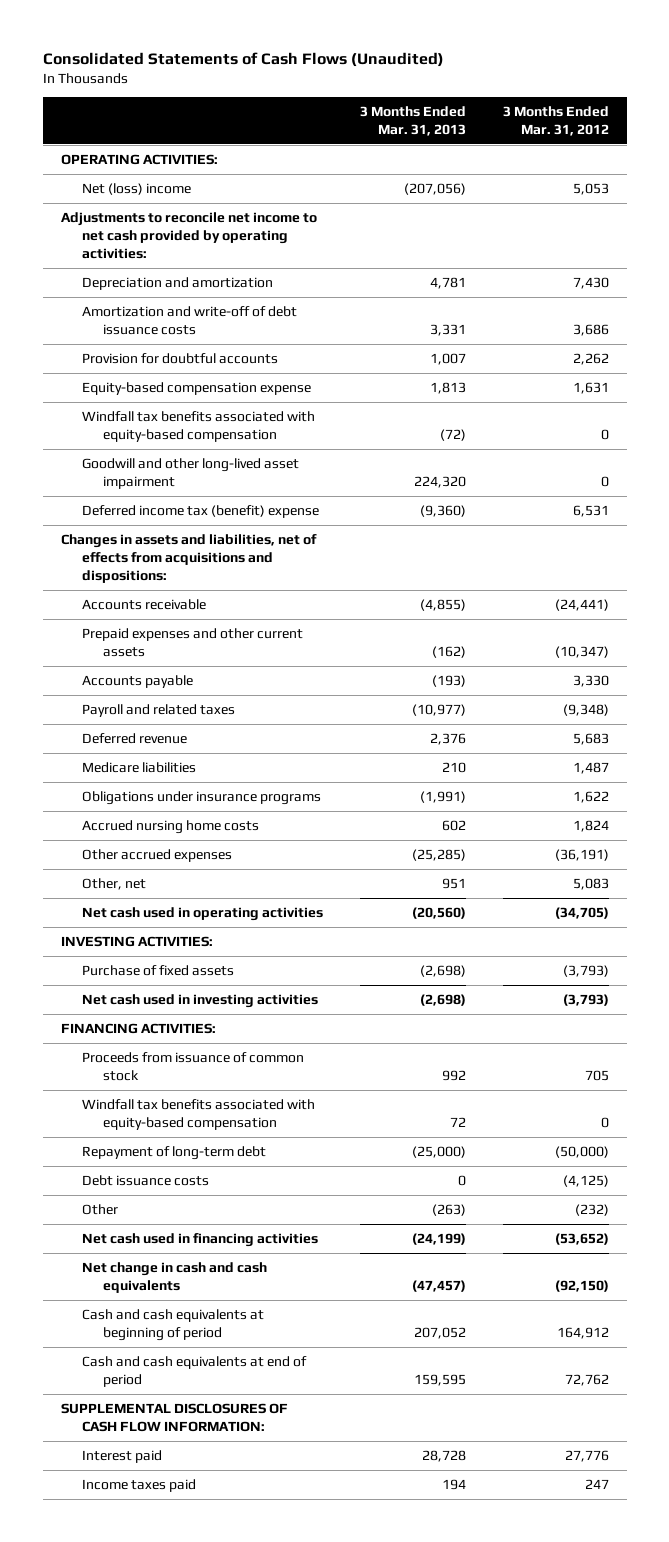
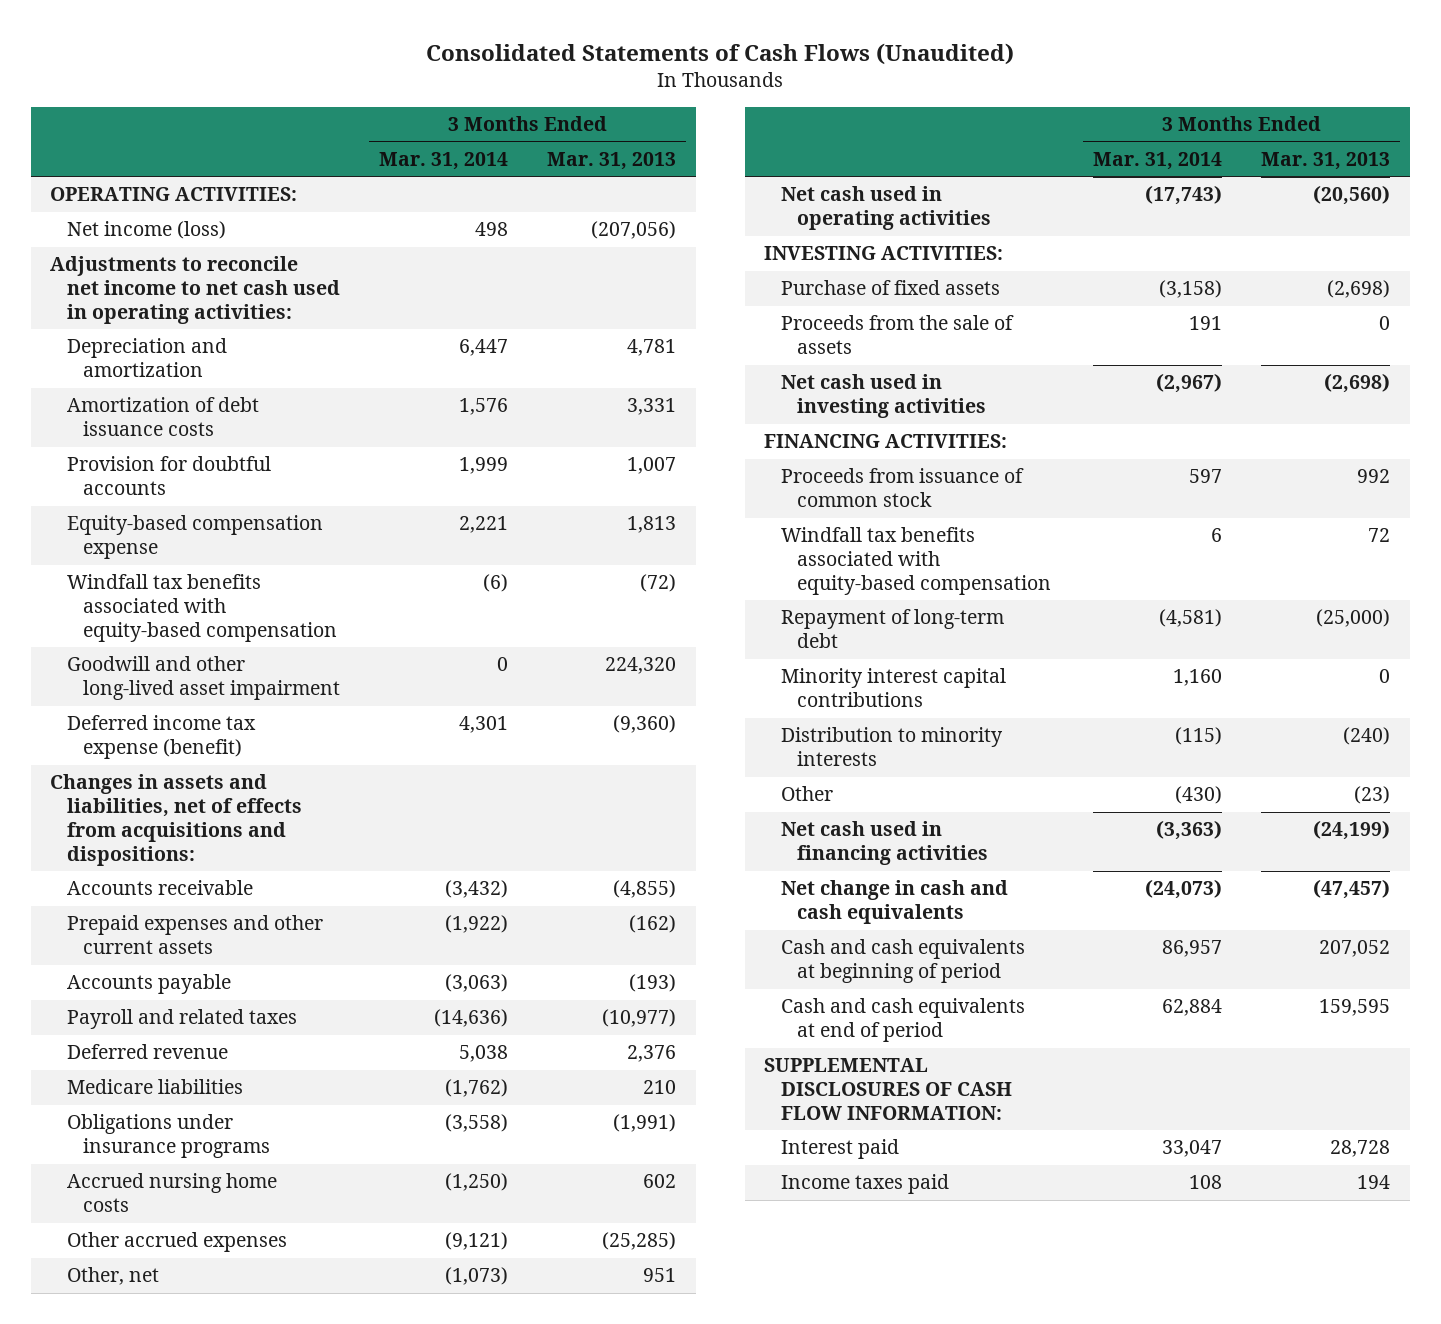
[502,105,609,137] 3 Months Ended Mar. 31, 2012 -> none
none -> [379,152,509,171] Mar. 31, 2014
[81,182,191,195] Net (loss) income -> [66,221,226,240] Net income (loss)
[60,211,317,260] Adjustments to reconcile net income to net cash provided by operating activities: -> [50,256,340,324] Adjustments to reconcile net income to net cash used in operating activities:
[81,305,297,336] Amortization and write-off of debt issuance costs -> [66,397,259,437] Amortization of debt issuance costs
[81,504,319,518] Deferred income tax (benefit) expense -> [66,715,256,760] Deferred income tax expense (benefit)
none -> [780,315,1014,355] Proceeds from the sale of assets
[81,1174,209,1186] Debt issuance costs -> none
none -> [780,668,1006,708] Minority interest capital contributions
none -> [780,727,1003,767] Distribution to minority interests
[431,1203,466,1216] (263) -> [1354,786,1391,805] (23)

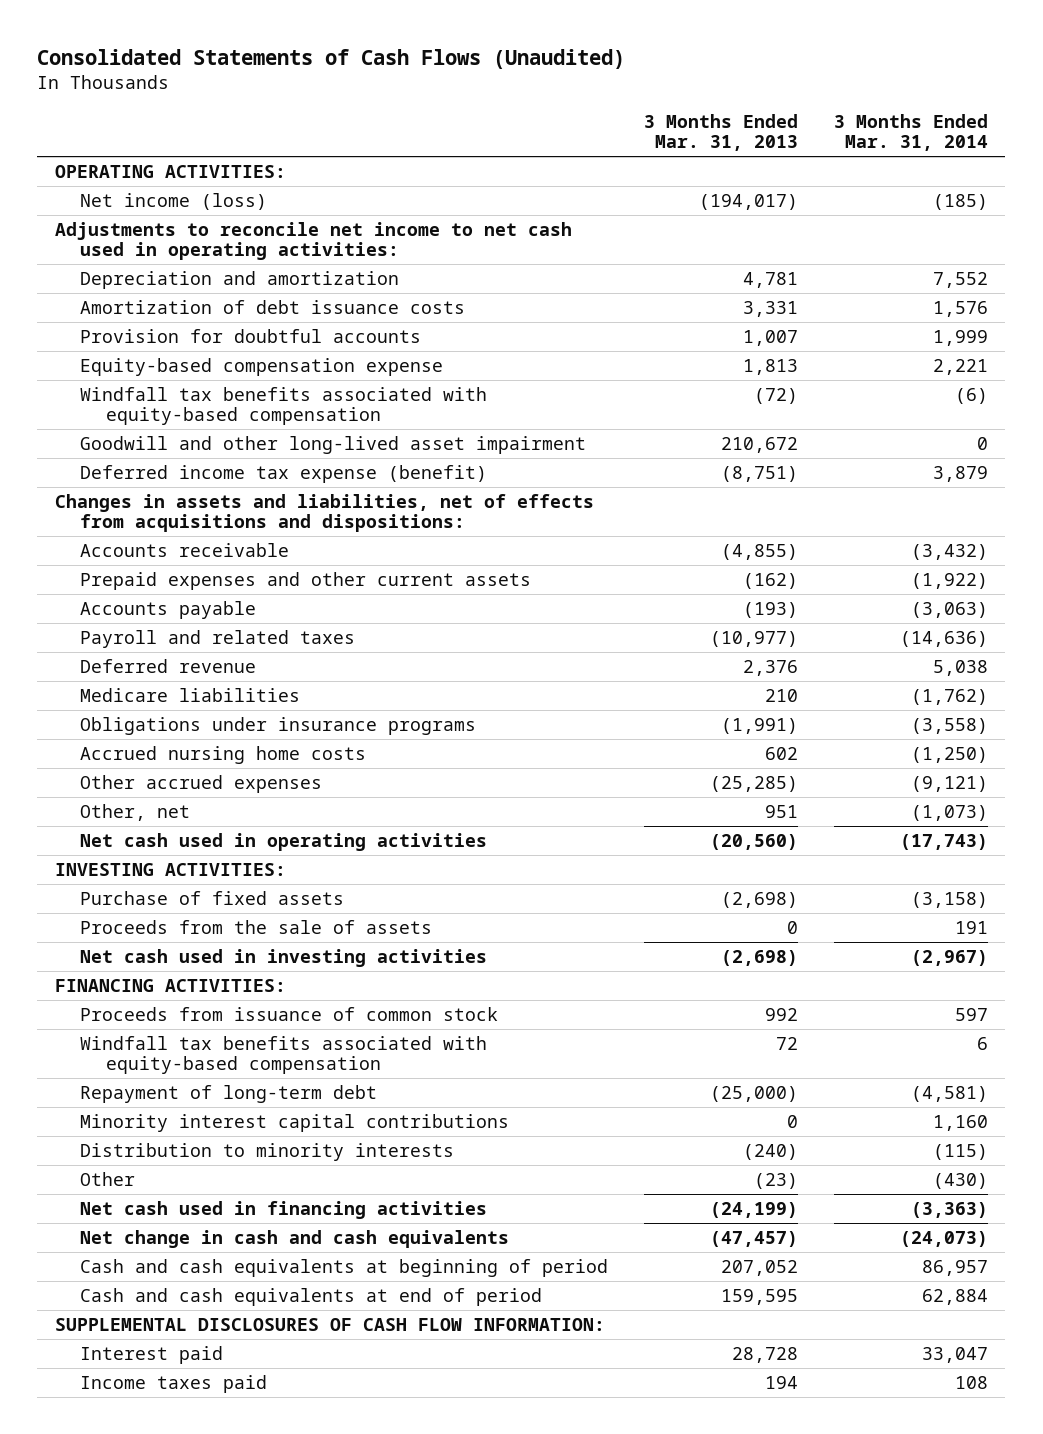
[475,222,509,237] 498 -> [932,193,988,210] (185)
[591,221,677,240] (207,056) -> [698,193,798,210] (194,017)
[459,339,509,357] 6,447 -> [932,271,988,288] 7,552
[605,657,677,675] 224,320 -> [720,436,798,453] 210,672
[459,716,509,734] 4,301 -> [932,465,988,482] 3,879
[613,715,677,734] (9,360) -> [720,465,798,482] (8,751)

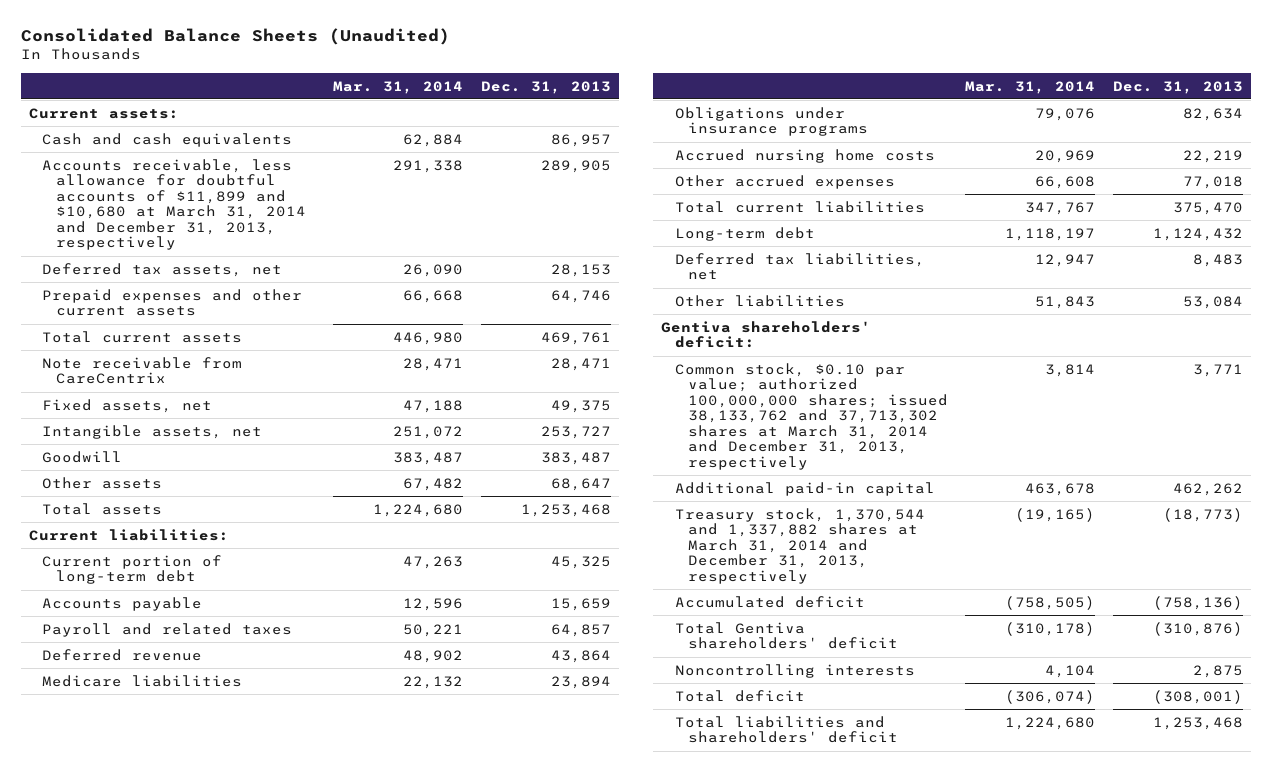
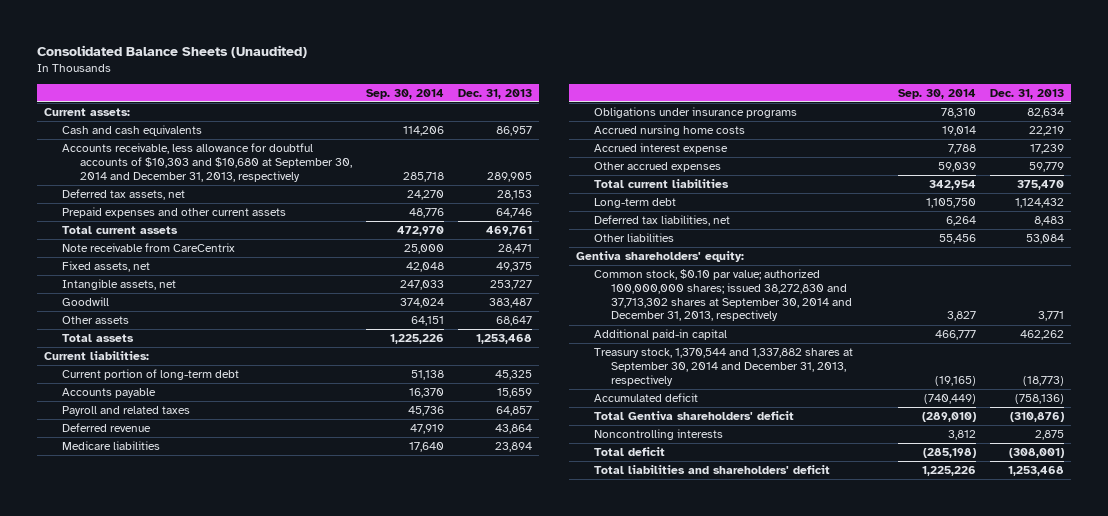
[333,80,464,94] Mar. 31, 2014 -> none
none -> [365,88,444,99] Sep. 30, 2014
[42,158,306,251] Accounts receivable, less allowance for doubtful accounts of $11,899 and $10,680 at March 31, 2014 and December 31, 2013, respectively -> [62,143,352,182] Accounts receivable, less allowance for doubtful accounts of $10,303 and $10,680 at September 30, 2014 and December 31, 2013, respectively
none -> [593,143,728,155] Accrued interest expense
[1182,175,1243,189] 77,018 -> [1028,162,1064,173] 59,779
[661,320,872,349] Gentiva shareholders' deficit: -> [575,251,744,263] Gentiva shareholders' equity:
[674,362,948,470] Common stock, $0.10 par value; authorized 100,000,000 shares; issued 38,133,762 and 37,713,302 shares at March 31, 2014 and December 31, 2013, respectively -> [593,269,853,322] Common stock, $0.10 par value; authorized 100,000,000 shares; issued 38,272,830 and 37,713,302 shares at September 30, 2014 and December 31, 2013, respectively
[674,507,925,584] Treasury stock, 1,370,544 and 1,337,882 shares at March 31, 2014 and December 31, 2013, respectively -> [593,348,853,386] Treasury stock, 1,370,544 and 1,337,882 shares at September 30, 2014 and December 31, 2013, respectively

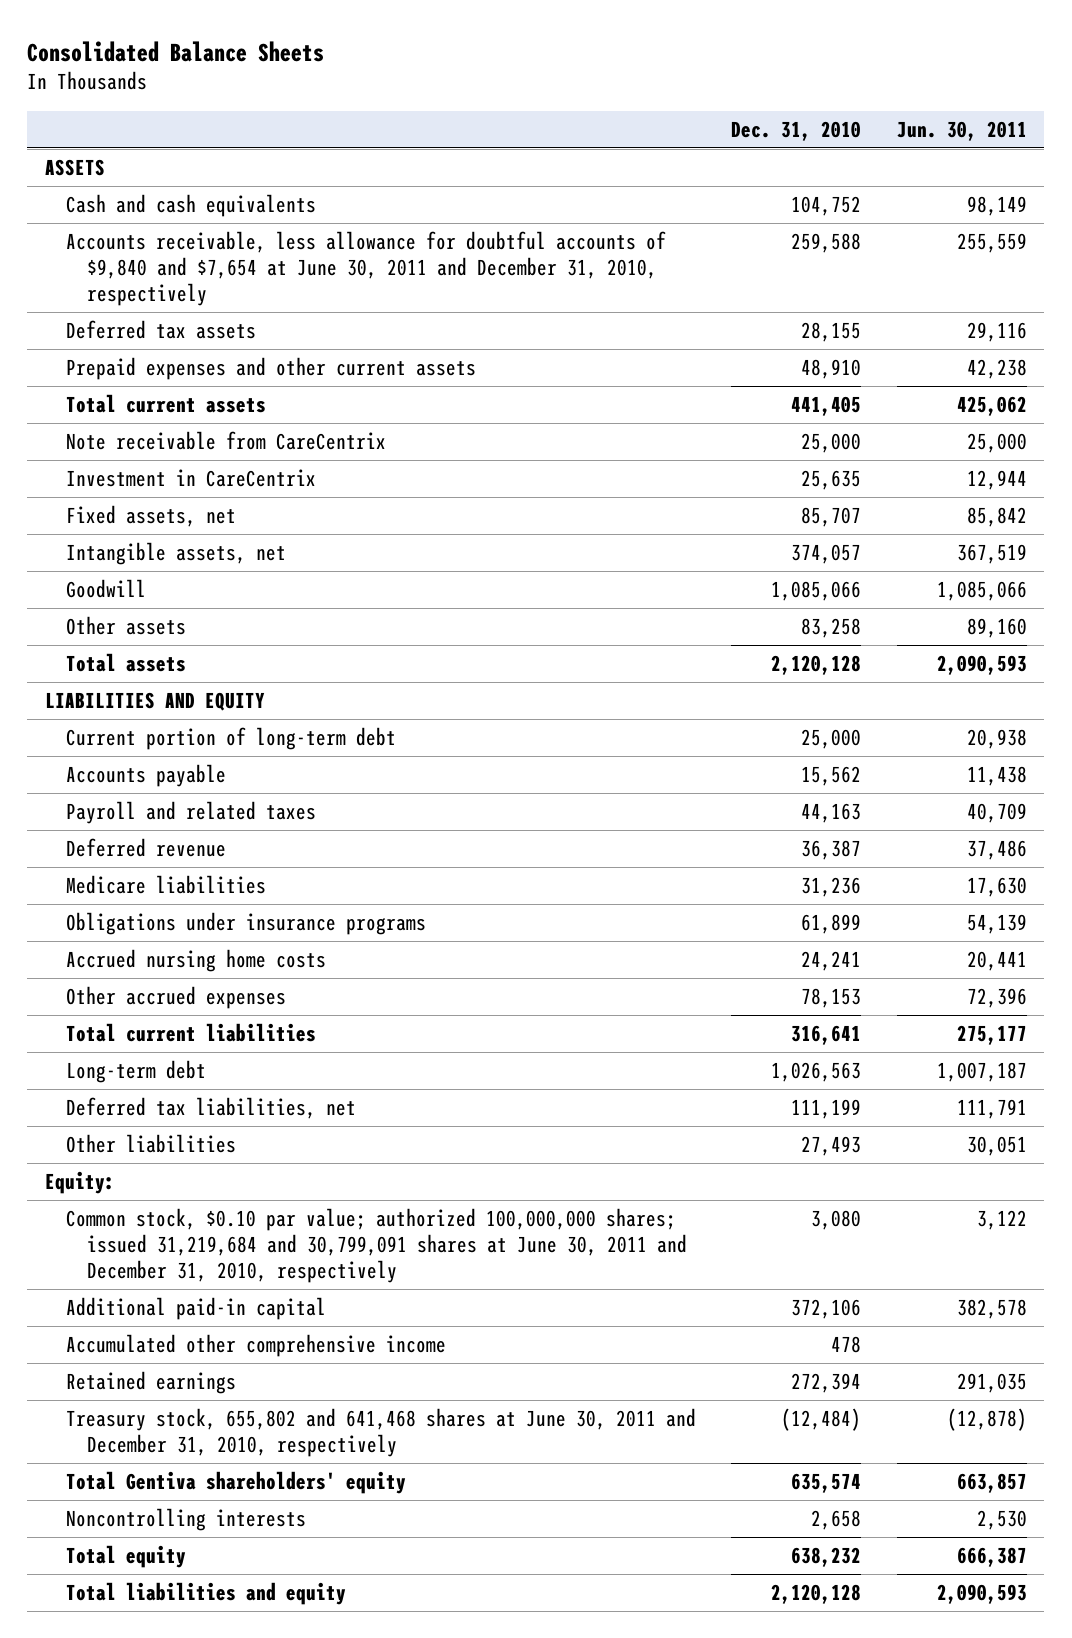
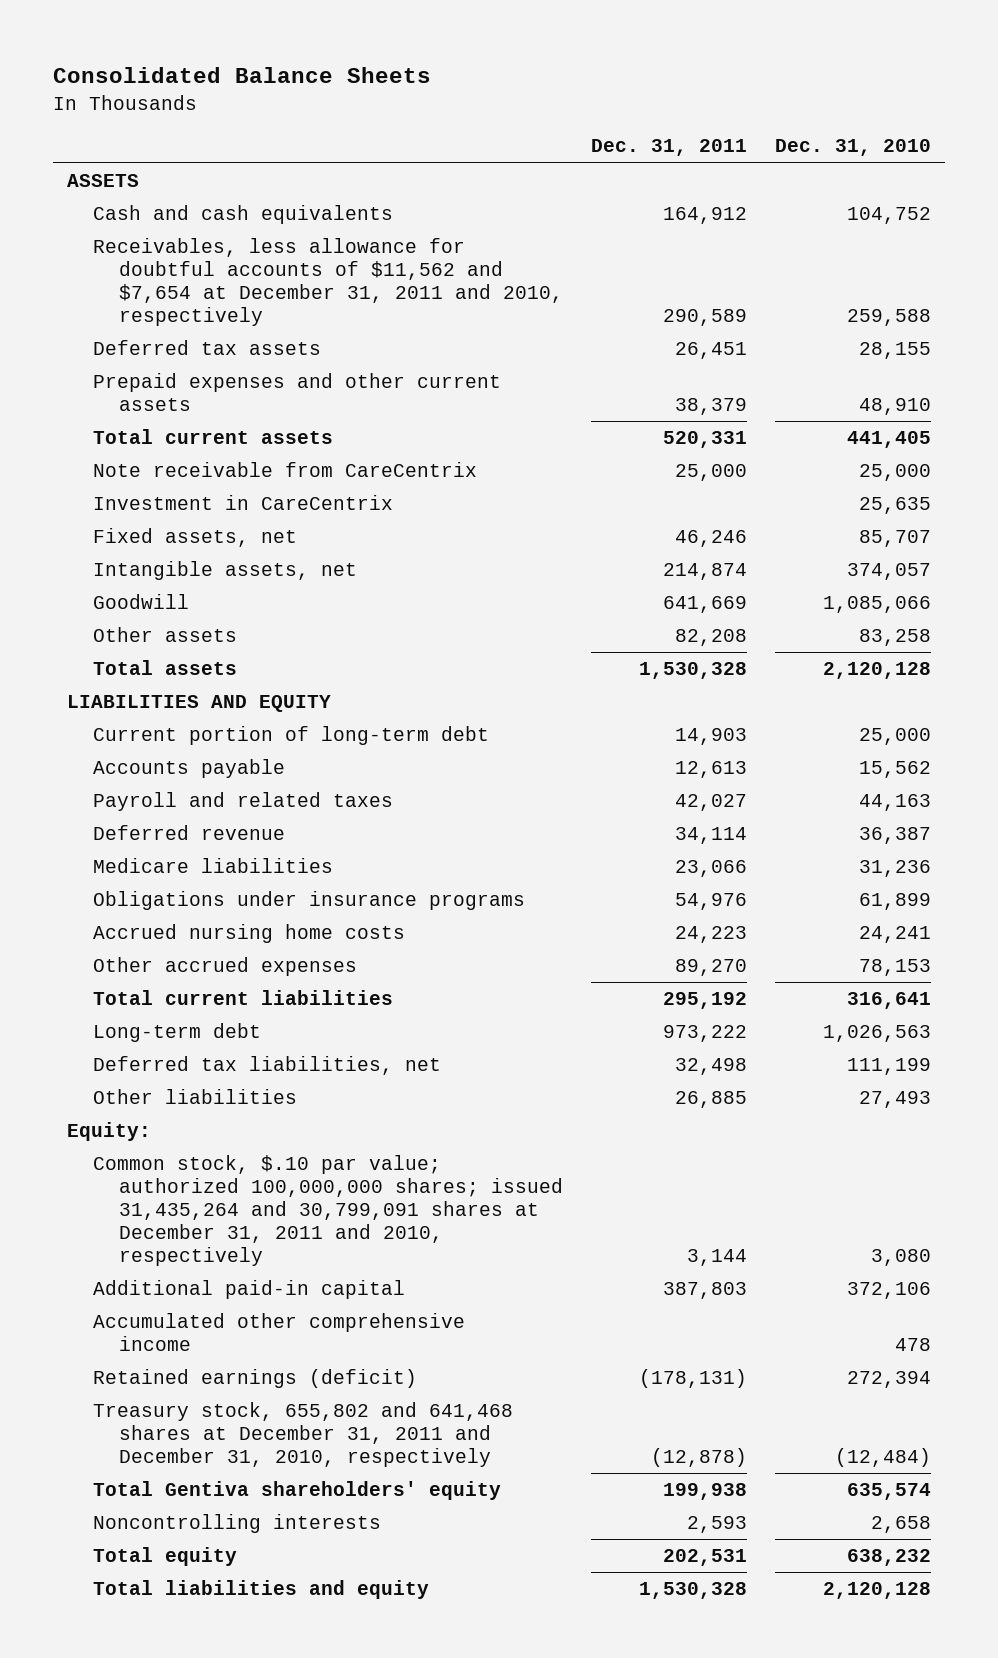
[896,120,1027,141] Jun. 30, 2011 -> none
none -> [590,139,747,157] Dec. 31, 2011
[66,230,667,306] Accounts receivable, less allowance for doubtful accounts of $9,840 and $7,654 at June 30, 2011 and December 31, 2010, respectively -> [92,238,563,326] Receivables, less allowance for doubtful accounts of $11,562 and $7,654 at December 31, 2011 and 2010, respectively
[66,1207,688,1283] Common stock, $0.10 par value; authorized 100,000,000 shares; issued 31,219,684 and 30,799,091 shares at June 30, 2011 and December 31, 2010, respectively -> [92,1155,563,1266] Common stock, $.10 par value; authorized 100,000,000 shares; issued 31,435,264 and 30,799,091 shares at December 31, 2011 and 2010, respectively
[66,1370,237,1394] Retained earnings -> [92,1369,417,1389] Retained earnings (deficit)
[66,1407,697,1457] Treasury stock, 655,802 and 641,468 shares at June 30, 2011 and December 31, 2010, respectively -> [92,1402,513,1467] Treasury stock, 655,802 and 641,468 shares at December 31, 2011 and December 31, 2010, respectively

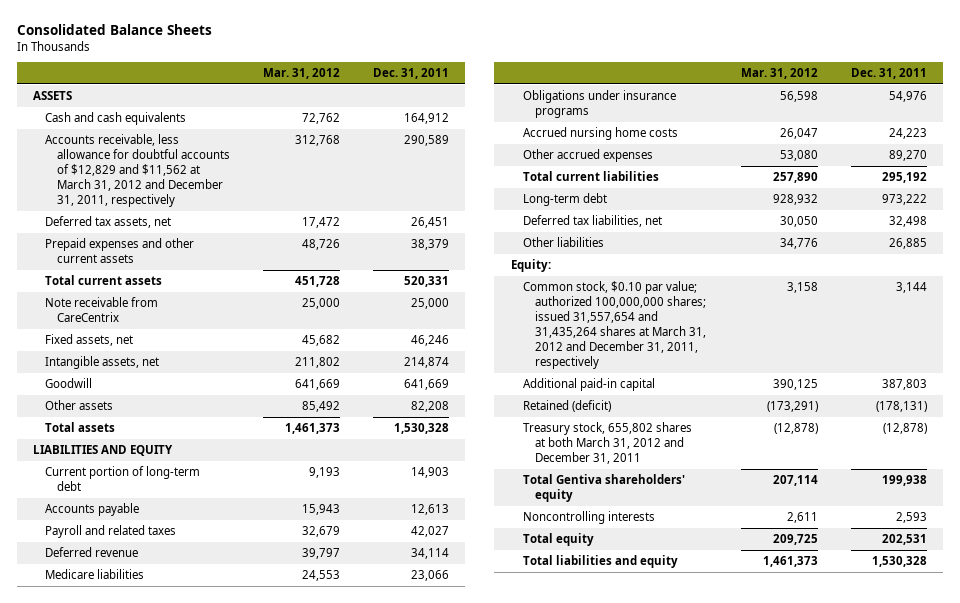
[775,139,932,157] Dec. 31, 2010 -> none
none -> [263,68,341,80] Mar. 31, 2012
[92,238,563,326] Receivables, less allowance for doubtful accounts of $11,562 and $7,654 at December 31, 2011 and 2010, respectively -> [45,133,231,208] Accounts receivable, less allowance for doubtful accounts of $12,829 and $11,562 at March 31, 2012 and December 31, 2011, respectively
[92,340,321,356] Deferred tax assets -> [45,215,172,228] Deferred tax assets, net
[92,495,393,511] Investment in CareCentrix -> none
[92,1155,563,1266] Common stock, $.10 par value; authorized 100,000,000 shares; issued 31,435,264 and 30,799,091 shares at December 31, 2011 and 2010, respectively -> [522,280,706,370] Common stock, $0.10 par value; authorized 100,000,000 shares; issued 31,557,654 and 31,435,264 shares at March 31, 2012 and December 31, 2011, respectively
[92,1313,465,1352] Accumulated other comprehensive income -> none
[92,1369,417,1389] Retained earnings (deficit) -> [522,399,611,412] Retained (deficit)
[92,1402,513,1467] Treasury stock, 655,802 and 641,468 shares at December 31, 2011 and December 31, 2010, respectively -> [522,421,692,465] Treasury stock, 655,802 shares at both March 31, 2012 and December 31, 2011

